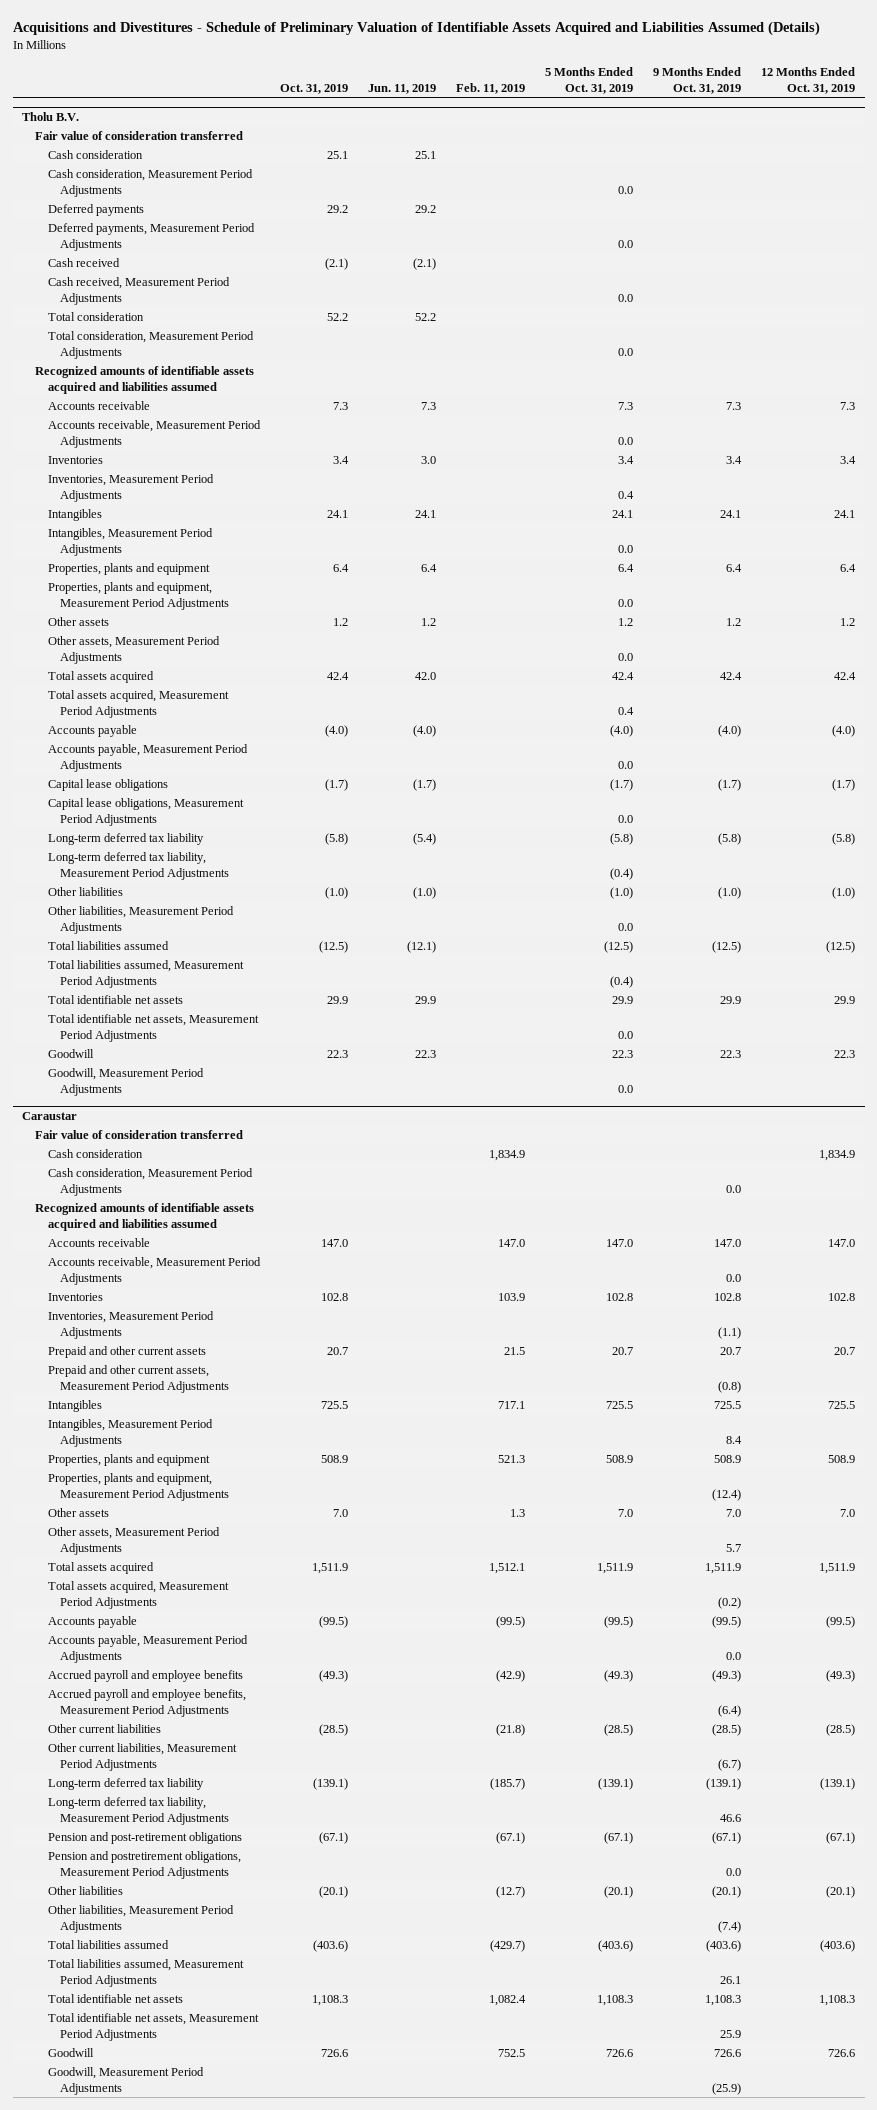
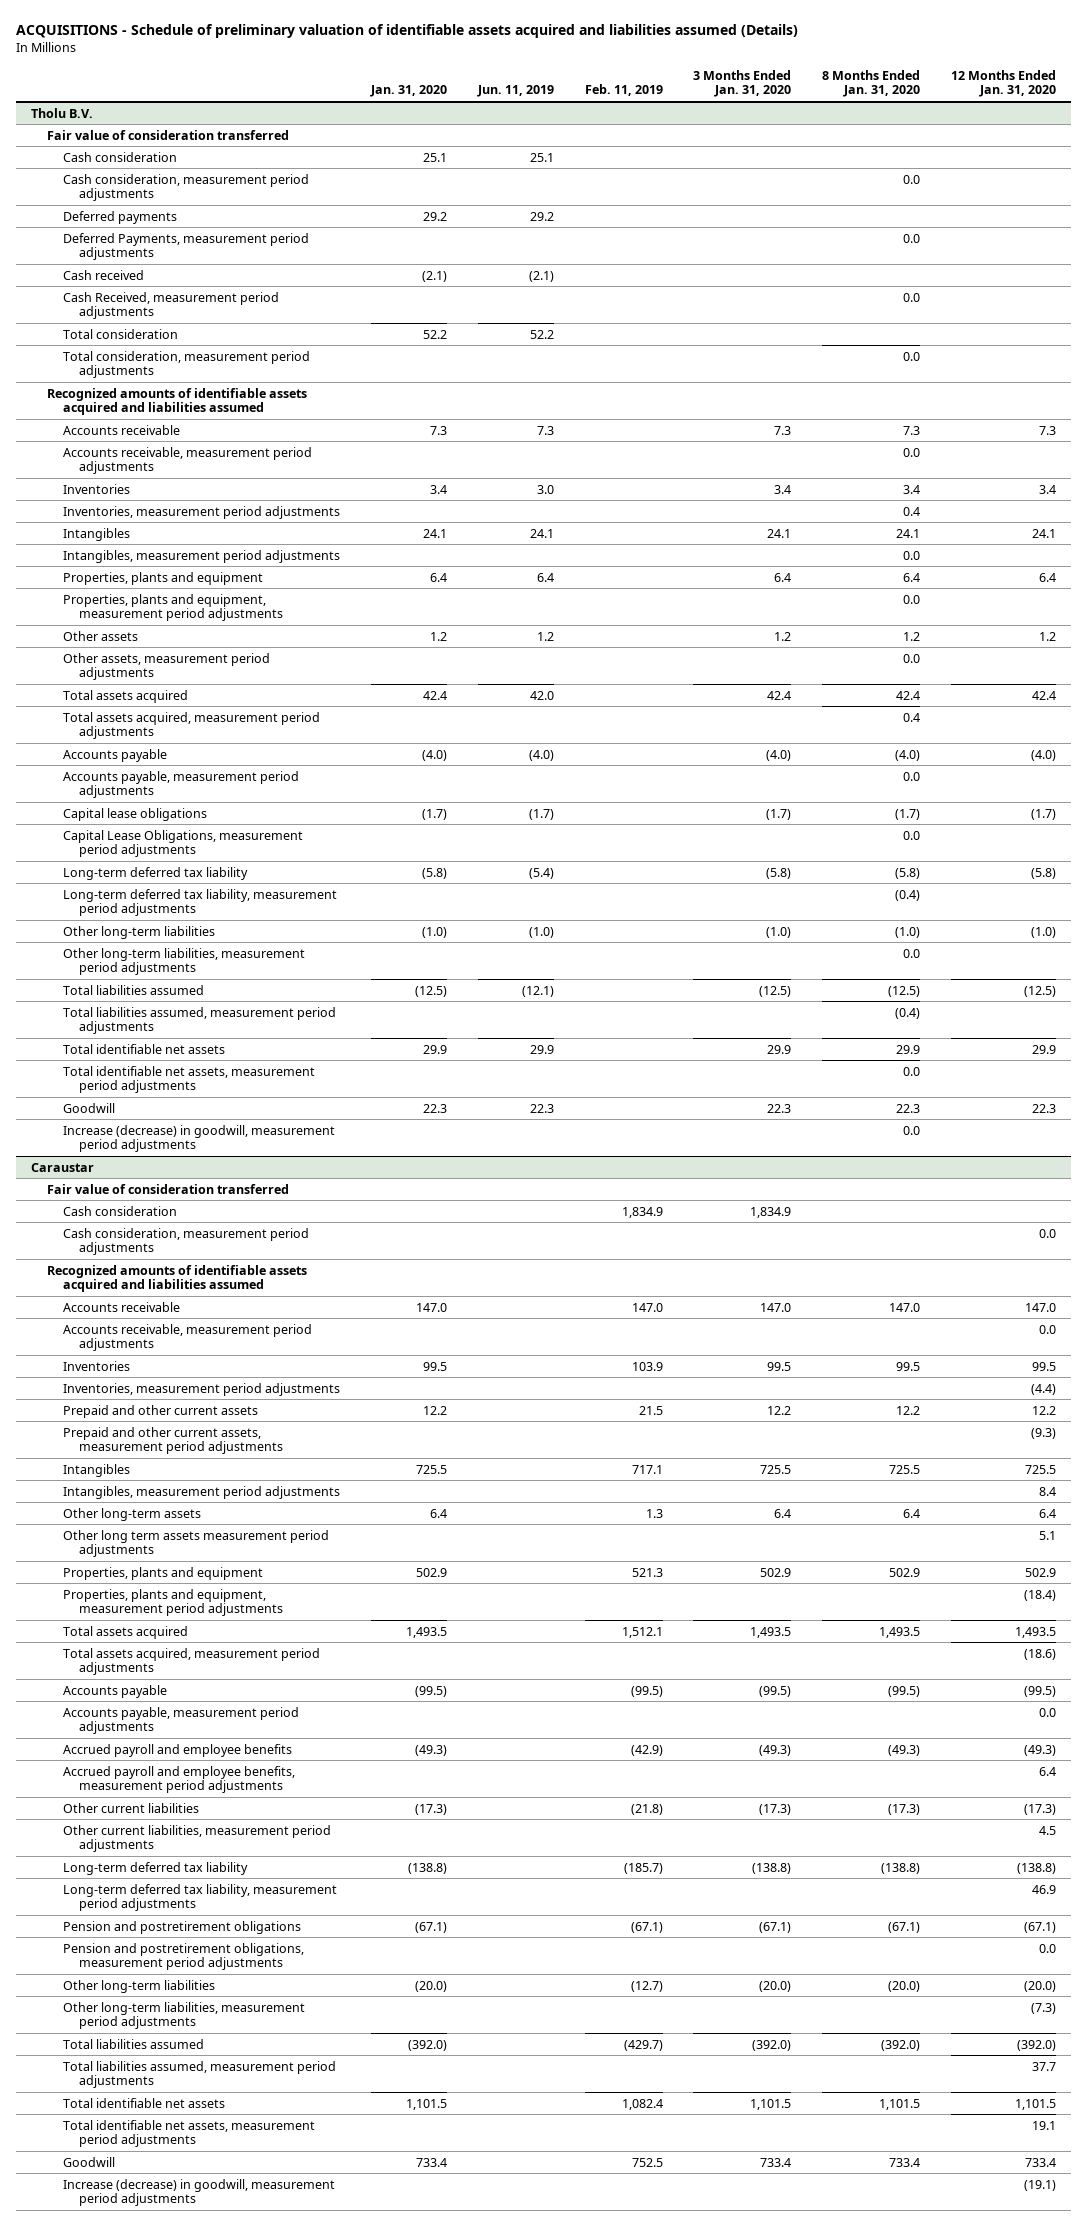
[12,21,820,37] Acquisitions and Divestitures - Schedule of Preliminary Valuation of Identifiable Assets Acquired and Liabilities Assumed (Details) -> [16,24,799,39] ACQUISITIONS - Schedule of preliminary valuation of identifiable assets acquired and liabilities assumed (Details)
[279,83,348,94] Oct. 31, 2019 -> none
[544,66,633,94] 5 Months Ended Oct. 31, 2019 -> none
[652,66,741,94] 9 Months Ended Oct. 31, 2019 -> none
[760,66,855,94] 12 Months Ended Oct. 31, 2019 -> none
none -> [369,85,447,98] Jan. 31, 2020
none -> [693,69,792,98] 3 Months Ended Jan. 31, 2020
none -> [822,69,921,98] 8 Months Ended Jan. 31, 2020
none -> [950,69,1056,98] 12 Months Ended Jan. 31, 2020
[47,168,253,197] Cash consideration, Measurement Period Adjustments -> [63,173,310,202] Cash consideration, measurement period adjustments
[47,222,255,251] Deferred payments, Measurement Period Adjustments -> [63,232,310,261] Deferred Payments, measurement period adjustments
[47,276,230,305] Cash received, Measurement Period Adjustments -> [63,291,280,320] Cash Received, measurement period adjustments
[47,330,254,359] Total consideration, Measurement Period Adjustments -> [63,350,311,379] Total consideration, measurement period adjustments
[47,419,261,448] Accounts receivable, Measurement Period Adjustments -> [63,446,313,475] Accounts receivable, measurement period adjustments
[47,473,214,502] Inventories, Measurement Period Adjustments -> [63,505,341,519] Inventories, measurement period adjustments
[47,527,213,556] Intangibles, Measurement Period Adjustments -> [63,549,341,563] Intangibles, measurement period adjustments
[47,581,230,610] Properties, plants and equipment, Measurement Period Adjustments -> [63,593,283,622] Properties, plants and equipment, measurement period adjustments
[47,635,220,664] Other assets, Measurement Period Adjustments -> [63,652,271,681] Other assets, measurement period adjustments
[47,689,229,718] Total assets acquired, Measurement Period Adjustments -> [63,711,321,740] Total assets acquired, measurement period adjustments
[47,743,248,772] Accounts payable, Measurement Period Adjustments -> [63,770,300,799] Accounts payable, measurement period adjustments
[47,797,244,826] Capital lease obligations, Measurement Period Adjustments -> [63,829,304,858] Capital Lease Obligations, measurement period adjustments
[47,851,230,880] Long-term deferred tax liability, Measurement Period Adjustments -> [63,888,338,917] Long-term deferred tax liability, measurement period adjustments
[47,886,123,896] Other liabilities -> [63,925,216,939] Other long-term liabilities
[47,905,234,934] Other liabilities, Measurement Period Adjustments -> [63,947,306,976] Other long-term liabilities, measurement period adjustments
[47,959,244,988] Total liabilities assumed, Measurement Period Adjustments -> [63,1006,337,1035] Total liabilities assumed, measurement period adjustments
[47,1013,259,1042] Total identifiable net assets, Measurement Period Adjustments -> [63,1065,316,1094] Total identifiable net assets, measurement period adjustments
[47,1067,204,1096] Goodwill, Measurement Period Adjustments -> [63,1124,336,1153] Increase (decrease) in goodwill, measurement period adjustments
[47,1167,253,1196] Cash consideration, Measurement Period Adjustments -> [63,1227,310,1256] Cash consideration, measurement period adjustments
[47,1256,261,1285] Accounts receivable, Measurement Period Adjustments -> [63,1323,313,1352] Accounts receivable, measurement period adjustments
[47,1310,214,1339] Inventories, Measurement Period Adjustments -> [63,1382,341,1396] Inventories, measurement period adjustments
[47,1364,230,1393] Prepaid and other current assets, Measurement Period Adjustments -> [63,1426,283,1455] Prepaid and other current assets, measurement period adjustments
[47,1418,213,1447] Intangibles, Measurement Period Adjustments -> [63,1485,341,1499] Intangibles, measurement period adjustments
none -> [63,1507,202,1521] Other long-term assets
none -> [63,1529,330,1558] Other long term assets measurement period adjustments
[47,1507,109,1517] Other assets -> none
[47,1526,220,1555] Other assets, Measurement Period Adjustments -> none
[47,1472,230,1501] Properties, plants and equipment, Measurement Period Adjustments -> [63,1588,283,1617] Properties, plants and equipment, measurement period adjustments
[47,1580,229,1609] Total assets acquired, Measurement Period Adjustments -> [63,1647,321,1676] Total assets acquired, measurement period adjustments
[47,1634,248,1663] Accounts payable, Measurement Period Adjustments -> [63,1706,300,1735] Accounts payable, measurement period adjustments
[47,1688,246,1717] Accrued payroll and employee benefits, Measurement Period Adjustments -> [63,1765,296,1794] Accrued payroll and employee benefits, measurement period adjustments
[47,1742,237,1771] Other current liabilities, Measurement Period Adjustments -> [63,1824,332,1853] Other current liabilities, measurement period adjustments
[47,1796,230,1825] Long-term deferred tax liability, Measurement Period Adjustments -> [63,1883,338,1912] Long-term deferred tax liability, measurement period adjustments
[47,1831,242,1844] Pension and post-retirement obligations -> [63,1920,302,1934] Pension and postretirement obligations
[47,1850,241,1879] Pension and postretirement obligations, Measurement Period Adjustments -> [63,1942,305,1971] Pension and postretirement obligations, measurement period adjustments
[47,1885,123,1895] Other liabilities -> [63,1979,216,1993] Other long-term liabilities
[47,1904,234,1933] Other liabilities, Measurement Period Adjustments -> [63,2001,306,2030] Other long-term liabilities, measurement period adjustments
[47,1958,244,1987] Total liabilities assumed, Measurement Period Adjustments -> [63,2060,337,2089] Total liabilities assumed, measurement period adjustments
[47,2012,259,2041] Total identifiable net assets, Measurement Period Adjustments -> [63,2119,316,2148] Total identifiable net assets, measurement period adjustments
[47,2066,204,2095] Goodwill, Measurement Period Adjustments -> [63,2178,336,2207] Increase (decrease) in goodwill, measurement period adjustments

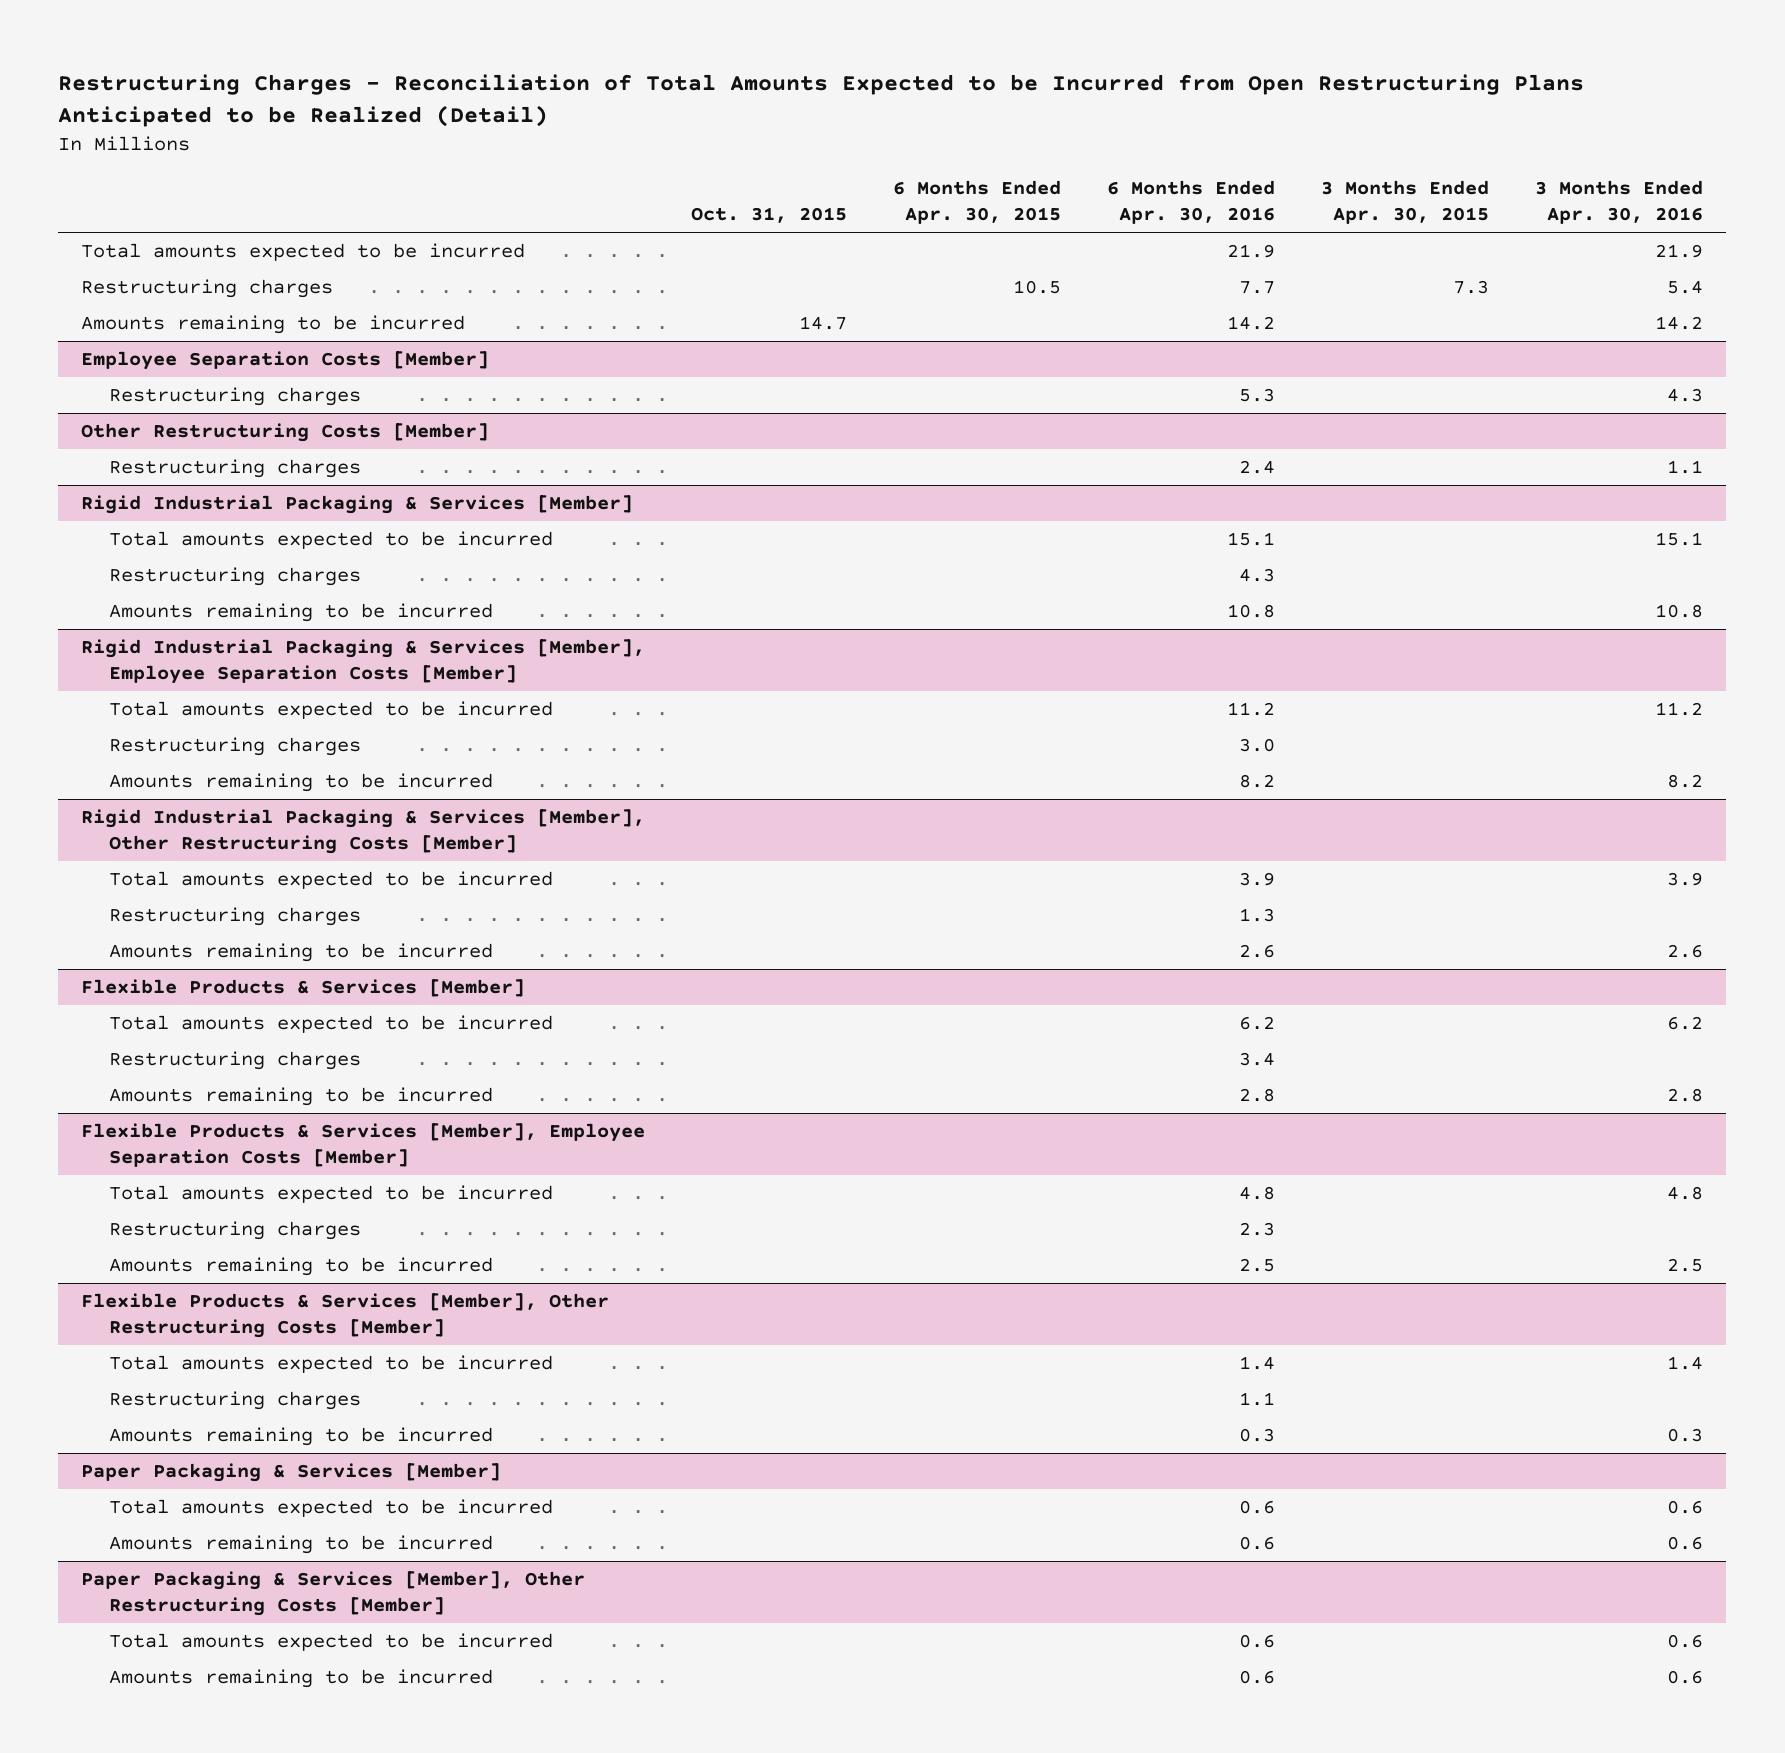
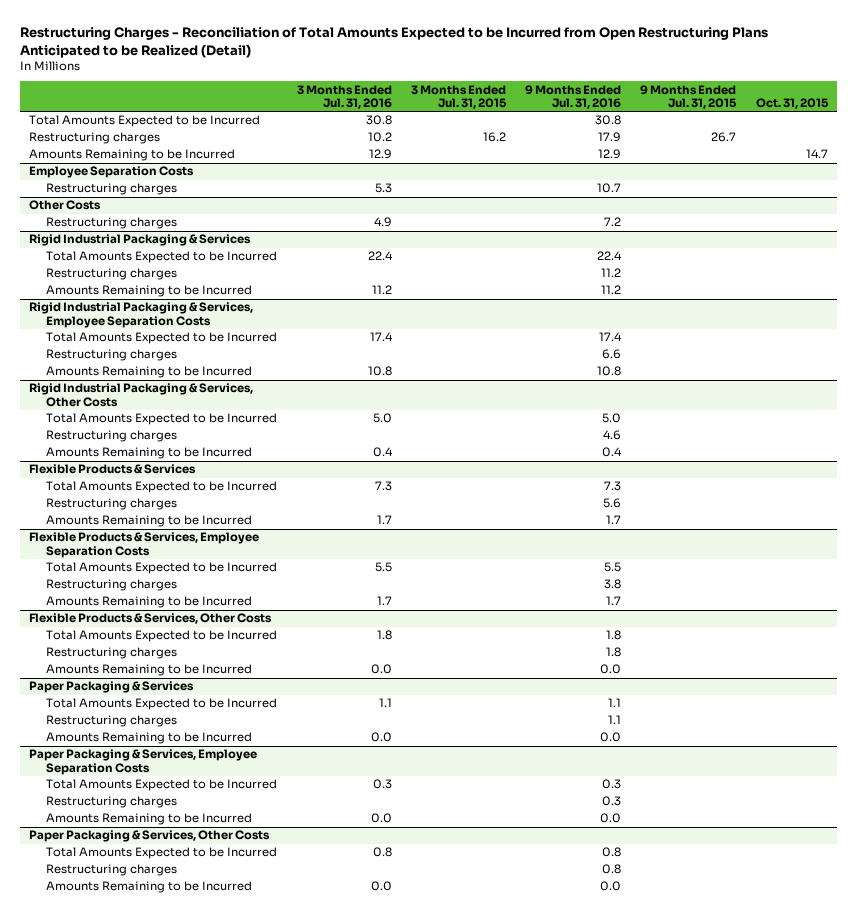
[893,180,1062,225] 6 Months Ended Apr. 30, 2015 -> none
[1107,180,1276,225] 6 Months Ended Apr. 30, 2016 -> none
[1321,180,1490,225] 3 Months Ended Apr. 30, 2015 -> none
[1535,180,1704,225] 3 Months Ended Apr. 30, 2016 -> none
none -> [296,84,392,109] 3 Months Ended Jul. 31, 2016
none -> [410,84,507,109] 3 Months Ended Jul. 31, 2015
none -> [525,84,622,109] 9 Months Ended Jul. 31, 2016
none -> [640,84,738,109] 9 Months Ended Jul. 31, 2015
[81,242,526,261] Total amounts expected to be incurred -> [29,115,261,128] Total Amounts Expected to be Incurred
[81,314,466,334] Amounts remaining to be incurred -> [29,149,236,162] Amounts Remaining to be Incurred
[81,350,490,370] Employee Separation Costs [Member] -> [29,166,195,179] Employee Separation Costs
[81,422,490,442] Other Restructuring Costs [Member] -> [29,200,102,211] Other Costs
[81,494,634,514] Rigid Industrial Packaging & Services [Member] -> [29,234,252,247] Rigid Industrial Packaging & Services
[108,530,553,549] Total amounts expected to be incurred -> [46,251,278,264] Total Amounts Expected to be Incurred
[108,602,493,622] Amounts remaining to be incurred -> [46,285,253,298] Amounts Remaining to be Incurred
[81,638,646,685] Rigid Industrial Packaging & Services [Member], Employee Separation Costs [Member] -> [29,302,254,328] Rigid Industrial Packaging & Services, Employee Separation Costs
[108,700,553,719] Total amounts expected to be incurred -> [46,332,278,345] Total Amounts Expected to be Incurred
[108,772,493,792] Amounts remaining to be incurred -> [46,366,253,379] Amounts Remaining to be Incurred
[81,808,646,855] Rigid Industrial Packaging & Services [Member], Other Restructuring Costs [Member] -> [29,383,254,407] Rigid Industrial Packaging & Services, Other Costs
[108,870,553,889] Total amounts expected to be incurred -> [46,413,278,426] Total Amounts Expected to be Incurred
[108,942,493,962] Amounts remaining to be incurred -> [46,447,253,460] Amounts Remaining to be Incurred
[81,978,526,997] Flexible Products & Services [Member] -> [29,464,197,475] Flexible Products & Services
[108,1014,553,1033] Total amounts expected to be incurred -> [46,481,278,494] Total Amounts Expected to be Incurred
[108,1086,493,1106] Amounts remaining to be incurred -> [46,515,253,528] Amounts Remaining to be Incurred
[81,1122,646,1168] Flexible Products & Services [Member], Employee Separation Costs [Member] -> [29,532,260,558] Flexible Products & Services, Employee Separation Costs
[108,1184,553,1203] Total amounts expected to be incurred -> [46,562,278,575] Total Amounts Expected to be Incurred
[108,1256,493,1276] Amounts remaining to be incurred -> [46,596,253,609] Amounts Remaining to be Incurred
[81,1292,610,1339] Flexible Products & Services [Member], Other Restructuring Costs [Member] -> [29,613,273,625] Flexible Products & Services, Other Costs
[108,1354,553,1373] Total amounts expected to be incurred -> [46,630,278,643] Total Amounts Expected to be Incurred
[108,1426,493,1446] Amounts remaining to be incurred -> [46,664,253,677] Amounts Remaining to be Incurred
[81,1462,502,1482] Paper Packaging & Services [Member] -> [29,681,195,694] Paper Packaging & Services
[108,1498,553,1517] Total amounts expected to be incurred -> [46,698,278,711] Total Amounts Expected to be Incurred
none -> [46,715,178,728] Restructuring charges
[108,1534,493,1554] Amounts remaining to be incurred -> [46,732,253,745] Amounts Remaining to be Incurred
none -> [29,749,258,775] Paper Packaging & Services, Employee Separation Costs
none -> [46,779,278,792] Total Amounts Expected to be Incurred
none -> [46,796,178,809] Restructuring charges
none -> [46,813,253,826] Amounts Remaining to be Incurred
[81,1570,586,1617] Paper Packaging & Services [Member], Other Restructuring Costs [Member] -> [29,830,271,843] Paper Packaging & Services, Other Costs
[108,1632,553,1651] Total amounts expected to be incurred -> [46,847,278,860] Total Amounts Expected to be Incurred
none -> [46,864,178,877] Restructuring charges
[108,1668,493,1688] Amounts remaining to be incurred -> [46,881,253,894] Amounts Remaining to be Incurred

